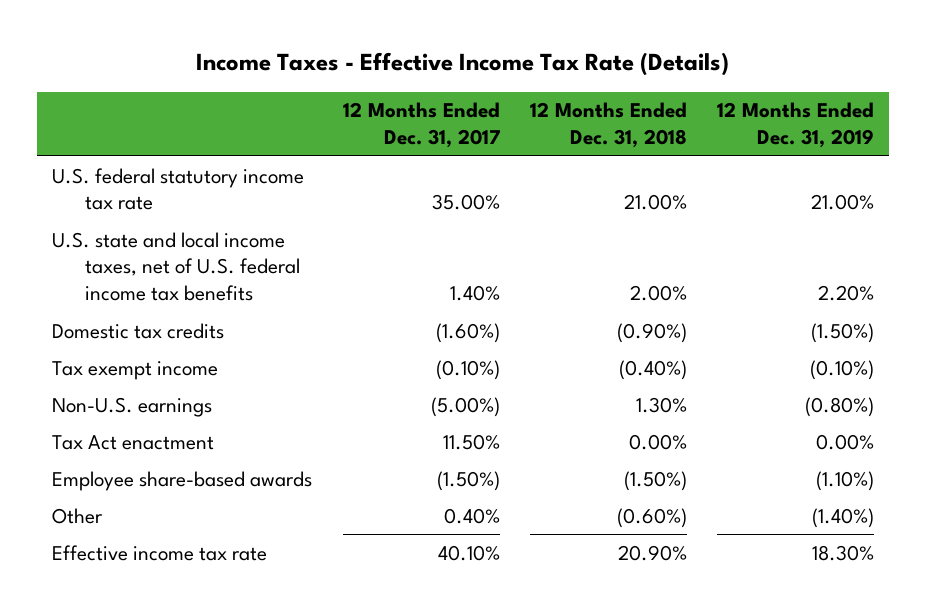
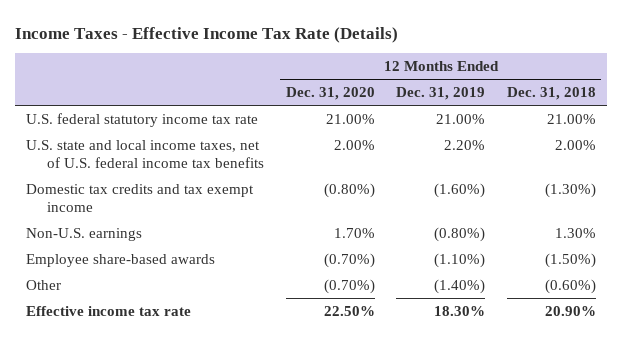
[342,102,500,148] 12 Months Ended Dec. 31, 2017 -> none
none -> [285,87,375,101] Dec. 31, 2020
[52,360,219,380] Tax exempt income -> none
[52,322,225,339] Domestic tax credits -> [26,183,255,212] Domestic tax credits and tax exempt income
[616,322,687,343] (0.90%) -> [544,182,596,198] (1.30%)
[810,322,874,343] (1.50%) -> [434,182,486,198] (1.60%)
[52,434,215,450] Tax Act enactment -> none

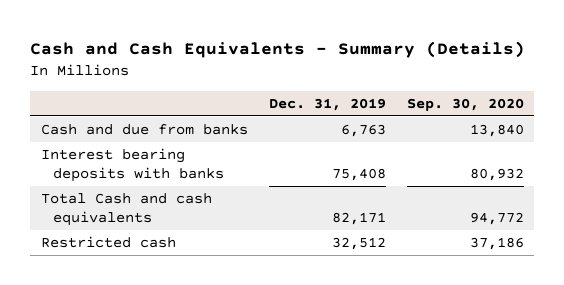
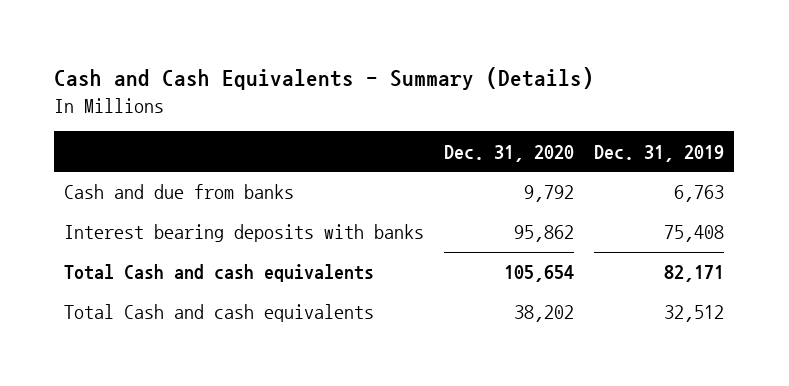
[406,98,524,112] Sep. 30, 2020 -> none
none -> [444,144,575,162] Dec. 31, 2020
[40,236,176,249] Restricted cash -> [64,304,375,323] Total Cash and cash equivalents

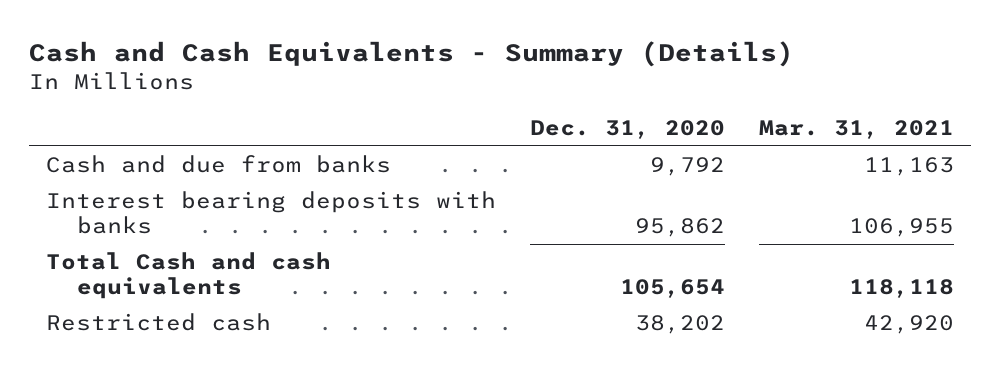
[594,144,725,162] Dec. 31, 2019 -> none
none -> [758,119,954,139] Mar. 31, 2021
[64,304,375,323] Total Cash and cash equivalents -> [45,313,271,332] Restricted cash

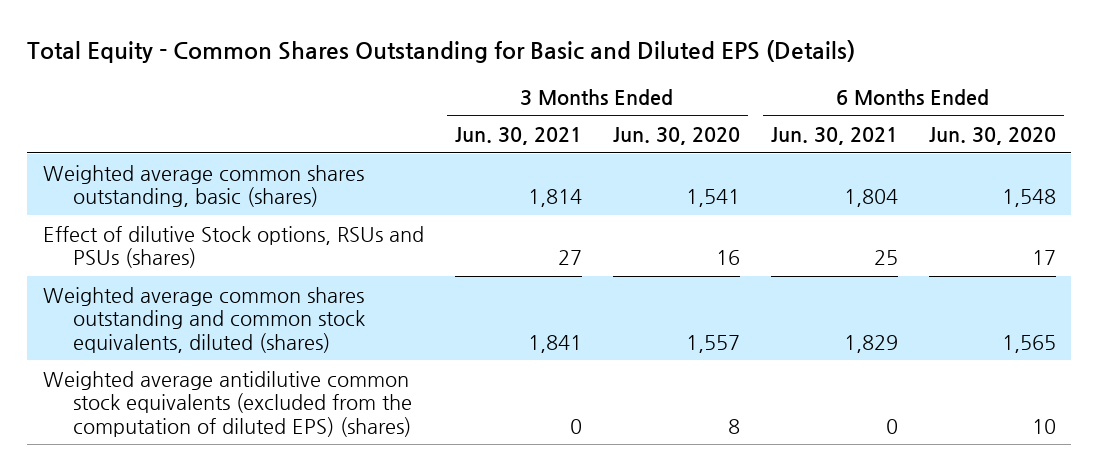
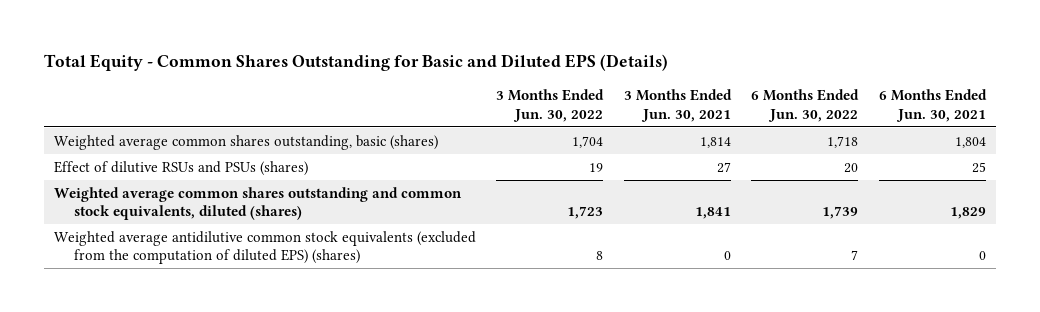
[612,127,740,146] Jun. 30, 2020 -> none
[928,127,1056,146] Jun. 30, 2020 -> none
none -> [496,89,605,122] 3 Months Ended Jun. 30, 2022
none -> [751,89,860,122] 6 Months Ended Jun. 30, 2022
[42,225,424,269] Effect of dilutive Stock options, RSUs and PSUs (shares) -> [53,160,308,176] Effect of dilutive RSUs and PSUs (shares)

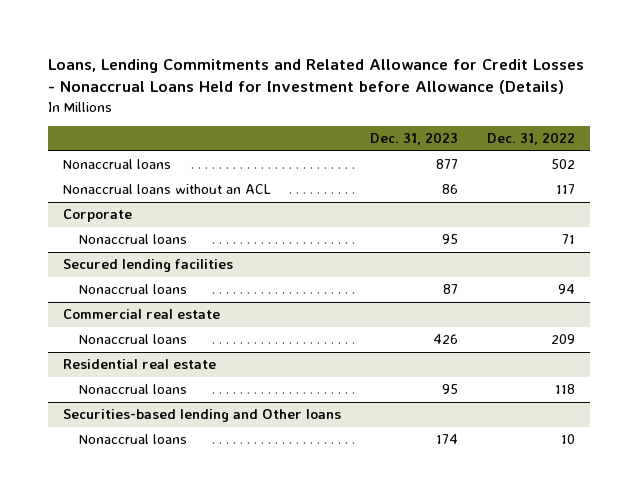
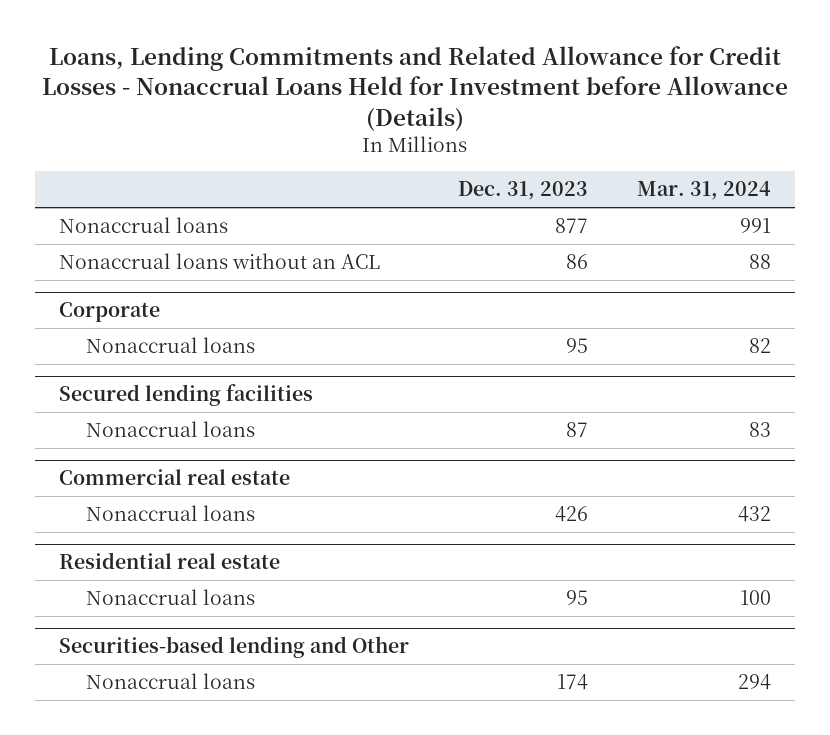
[487,132,576,146] Dec. 31, 2022 -> none
none -> [636,181,771,201] Mar. 31, 2024
[62,409,341,423] Securities-based lending and Other loans -> [59,636,410,659] Securities-based lending and Other

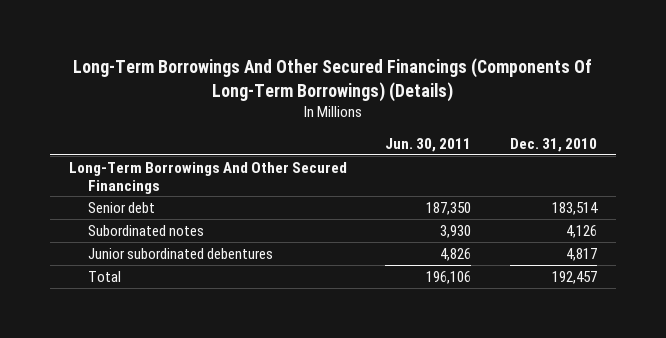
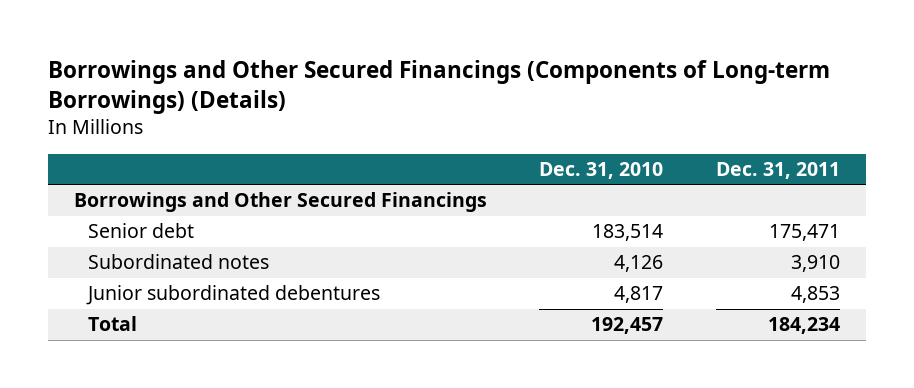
[72,58,592,102] Long-Term Borrowings And Other Secured Financings (Components Of Long-Term Borrowings) (Details) -> [47,59,830,115] Borrowings and Other Secured Financings (Components of Long-term Borrowings) (Details)
[385,137,472,152] Jun. 30, 2011 -> none
none -> [715,162,840,180] Dec. 31, 2011
[68,161,347,194] Long-Term Borrowings And Other Secured Financings -> [73,192,487,213] Borrowings and Other Secured Financings

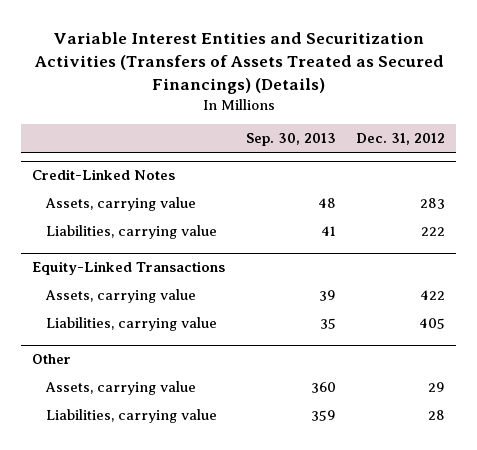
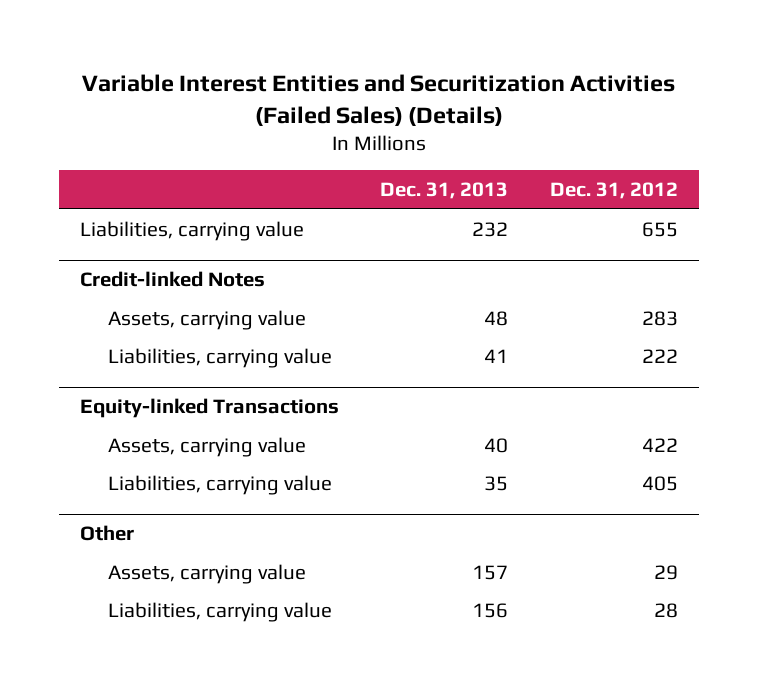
[33,32,444,94] Variable Interest Entities and Securitization Activities (Transfers of Assets Treated as Secured Financings) (Details) -> [81,73,675,126] Variable Interest Entities and Securitization Activities (Failed Sales) (Details)
[245,133,336,147] Sep. 30, 2013 -> none
none -> [380,182,509,200] Dec. 31, 2013
none -> [79,220,304,241] Liabilities, carrying value
[31,169,175,181] Credit-Linked Notes -> [79,271,265,288] Credit-linked Notes
[31,261,225,276] Equity-Linked Transactions -> [79,398,339,419] Equity-linked Transactions

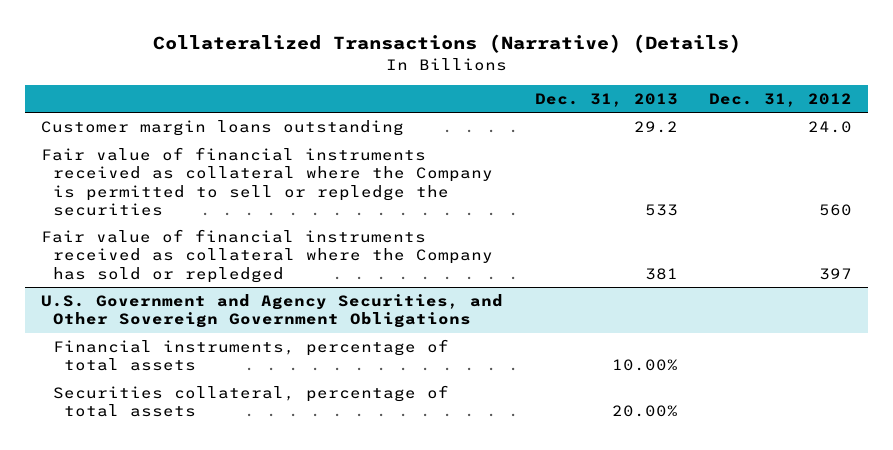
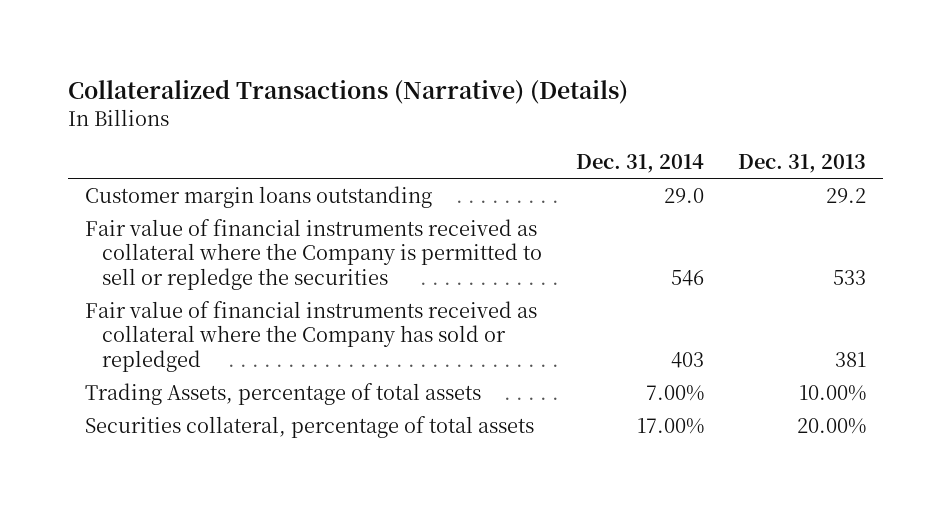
[709,93,853,108] Dec. 31, 2012 -> none
none -> [575,154,704,174] Dec. 31, 2014
[41,294,504,329] U.S. Government and Agency Securities, and Other Sovereign Government Obligations -> none
[52,339,449,372] Financial instruments, percentage of total assets -> [85,382,482,405] Trading Assets, percentage of total assets

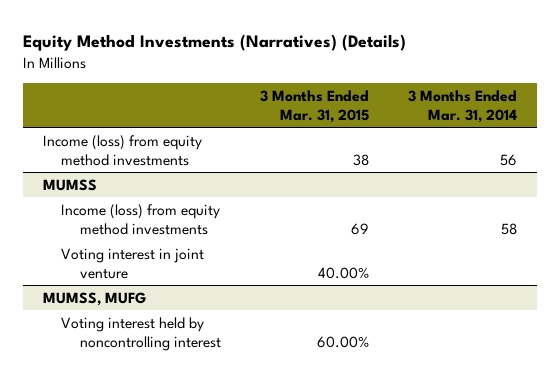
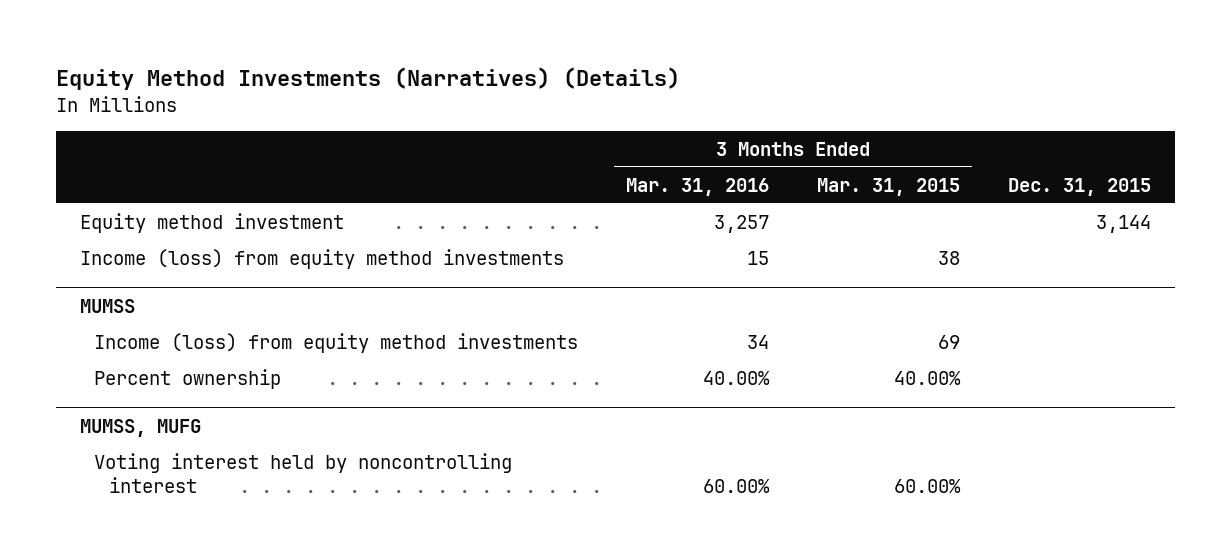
[408,89,518,123] 3 Months Ended Mar. 31, 2014 -> none
none -> [626,177,770,196] Mar. 31, 2016
none -> [1008,177,1152,196] Dec. 31, 2015
none -> [79,212,344,233] Equity method investment
[61,247,205,279] Voting interest in joint venture -> none
none -> [94,368,282,389] Percent ownership

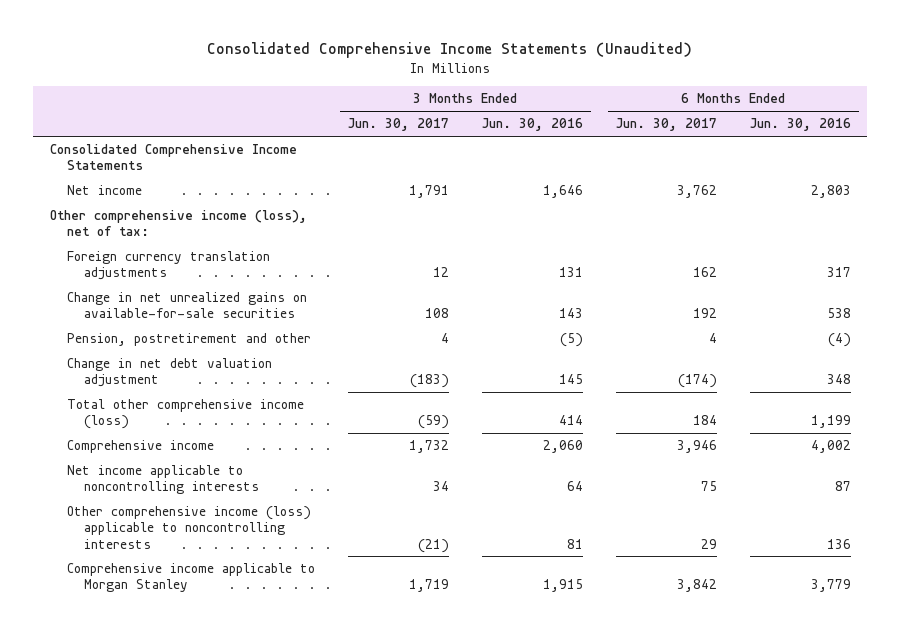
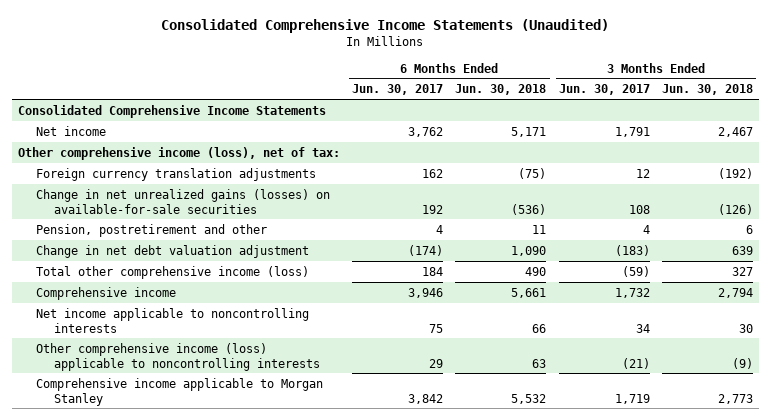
[481,118,583,132] Jun. 30, 2016 -> none
[749,118,851,132] Jun. 30, 2016 -> none
none -> [455,84,547,96] Jun. 30, 2018
none -> [661,84,753,96] Jun. 30, 2018
[67,292,308,319] Change in net unrealized gains on available-for-sale securities -> [36,188,331,214] Change in net unrealized gains (losses) on available-for-sale securities

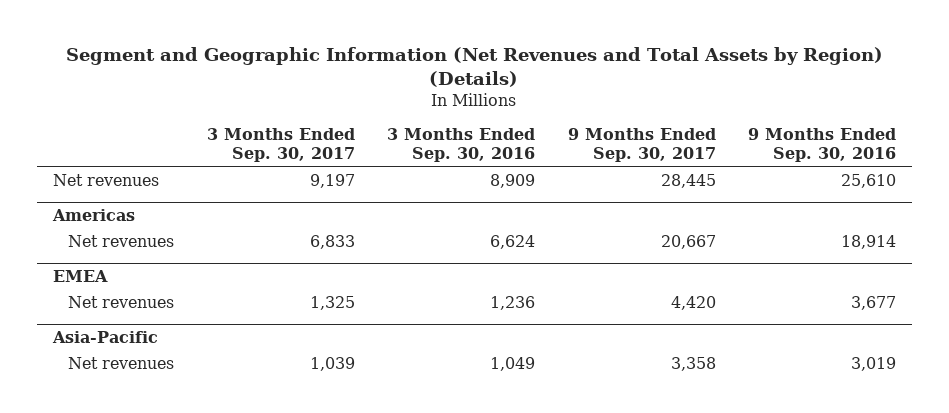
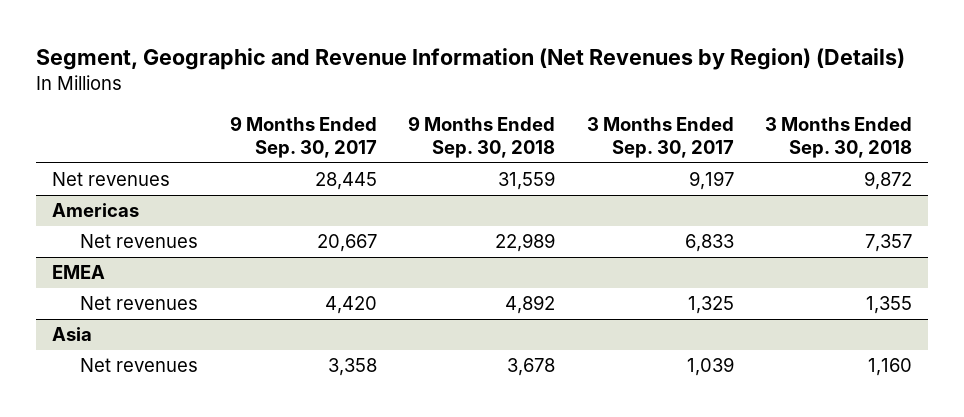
[66,46,884,87] Segment and Geographic Information (Net Revenues and Total Assets by Region) (Details) -> [36,48,906,71] Segment, Geographic and Revenue Information (Net Revenues by Region) (Details)
[387,128,536,162] 3 Months Ended Sep. 30, 2016 -> none
[747,128,896,162] 9 Months Ended Sep. 30, 2016 -> none
none -> [408,116,556,158] 9 Months Ended Sep. 30, 2018
none -> [765,117,913,158] 3 Months Ended Sep. 30, 2018
[51,331,158,344] Asia-Pacific -> [52,327,93,342] Asia

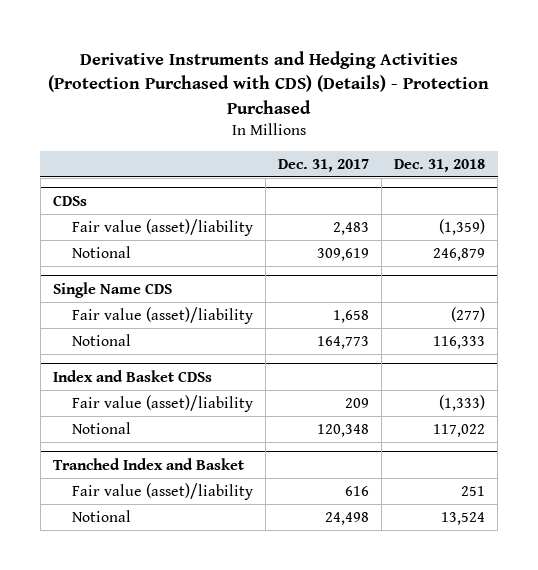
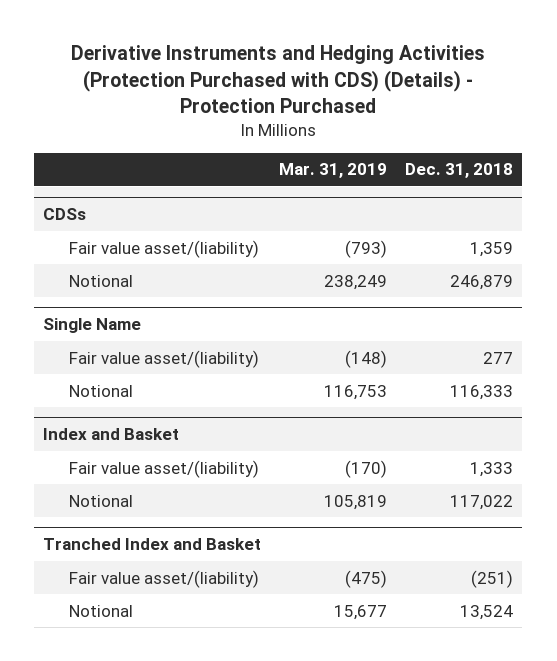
[277,158,369,172] Dec. 31, 2017 -> none
none -> [279,163,388,179] Mar. 31, 2019
[71,218,253,236] Fair value (asset)/liability -> [68,239,259,258] Fair value asset/(liability)
[438,218,485,235] (1,359) -> [470,241,514,257] 1,359
[53,281,173,298] Single Name CDS -> [43,318,142,334] Single Name
[71,306,253,324] Fair value (asset)/liability -> [68,349,259,368] Fair value asset/(liability)
[450,306,485,322] (277) -> [483,351,514,364] 277
[53,369,213,382] Index and Basket CDSs -> [43,428,180,441] Index and Basket
[71,394,253,412] Fair value (asset)/liability -> [68,459,259,478] Fair value asset/(liability)
[438,394,485,411] (1,333) -> [470,461,514,477] 1,333
[71,482,253,500] Fair value (asset)/liability -> [68,569,259,588] Fair value asset/(liability)
[460,485,485,496] 251 -> [471,569,514,588] (251)

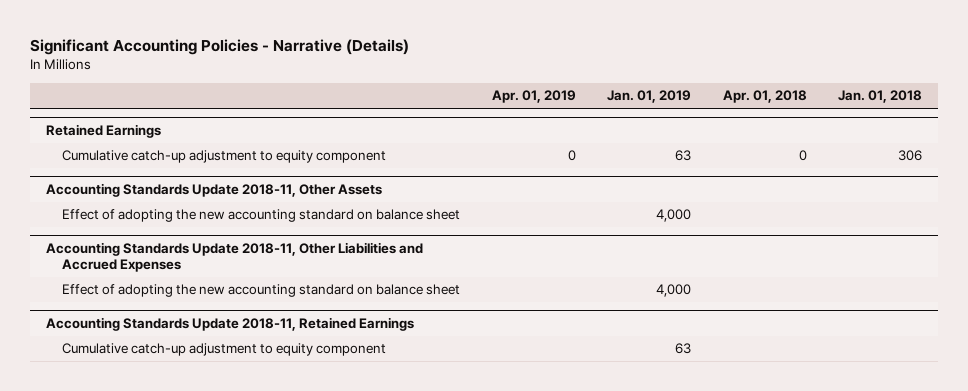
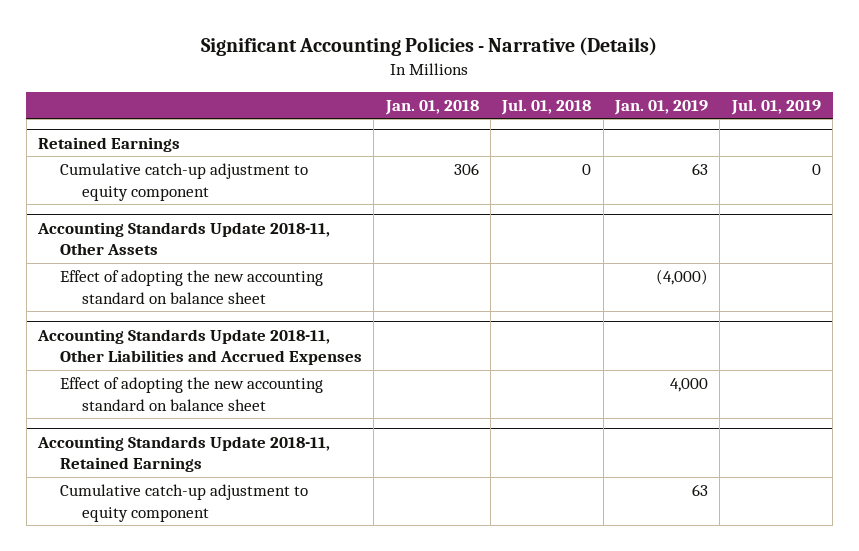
[491,90,576,104] Apr. 01, 2019 -> none
[722,90,807,104] Apr. 01, 2018 -> none
none -> [501,98,592,115] Jul. 01, 2018
none -> [730,98,821,115] Jul. 01, 2019
[656,209,692,223] 4,000 -> [655,269,708,286] (4,000)

